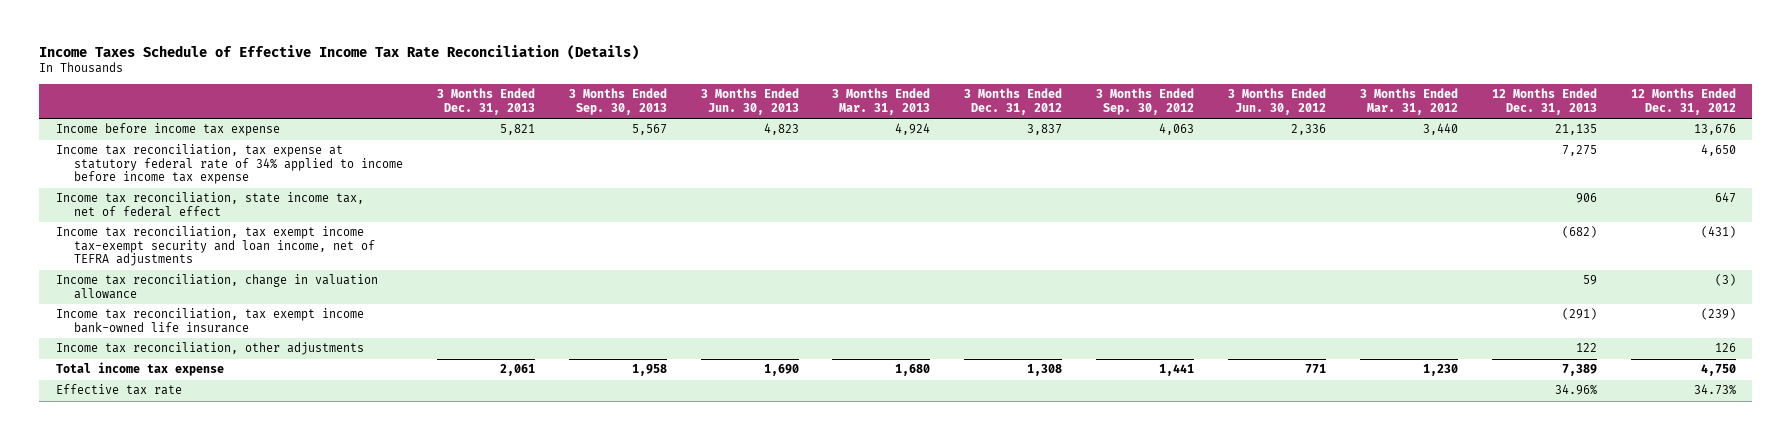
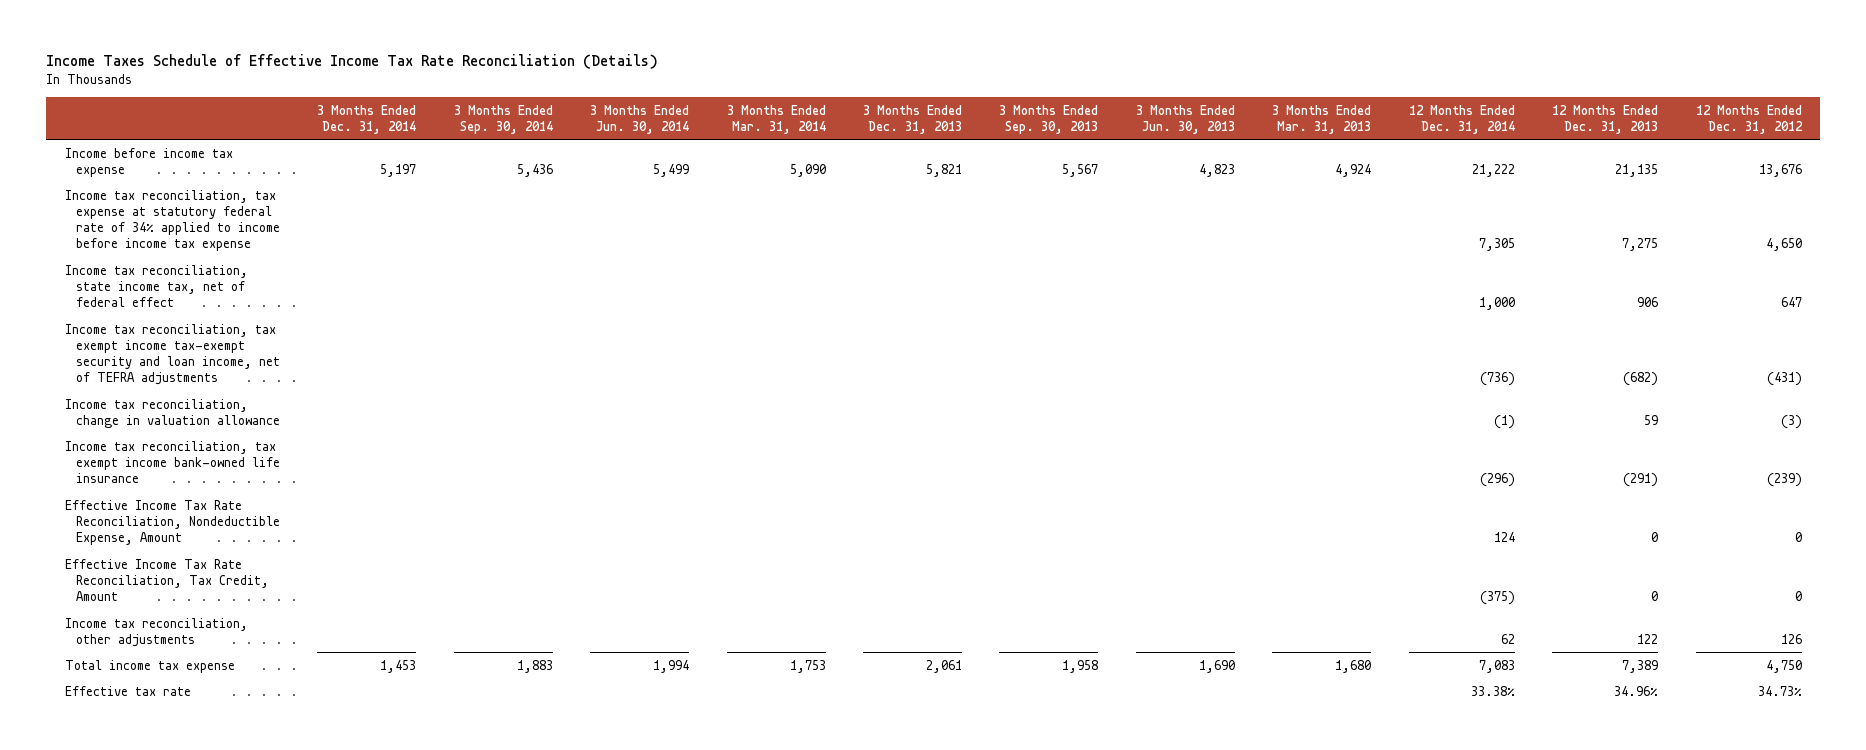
[964,88,1063,115] 3 Months Ended Dec. 31, 2012 -> none
[1096,88,1195,115] 3 Months Ended Sep. 30, 2012 -> none
[1227,88,1326,115] 3 Months Ended Jun. 30, 2012 -> none
[1359,88,1458,115] 3 Months Ended Mar. 31, 2012 -> none
none -> [317,104,417,134] 3 Months Ended Dec. 31, 2014
none -> [453,104,553,134] 3 Months Ended Sep. 30, 2014
none -> [590,104,690,134] 3 Months Ended Jun. 30, 2014
none -> [726,104,826,134] 3 Months Ended Mar. 31, 2014
none -> [1408,104,1515,134] 12 Months Ended Dec. 31, 2014
none -> [64,499,280,545] Effective Income Tax Rate Reconciliation, Nondeductible Expense, Amount
none -> [64,558,269,601] Effective Income Tax Rate Reconciliation, Tax Credit, Amount

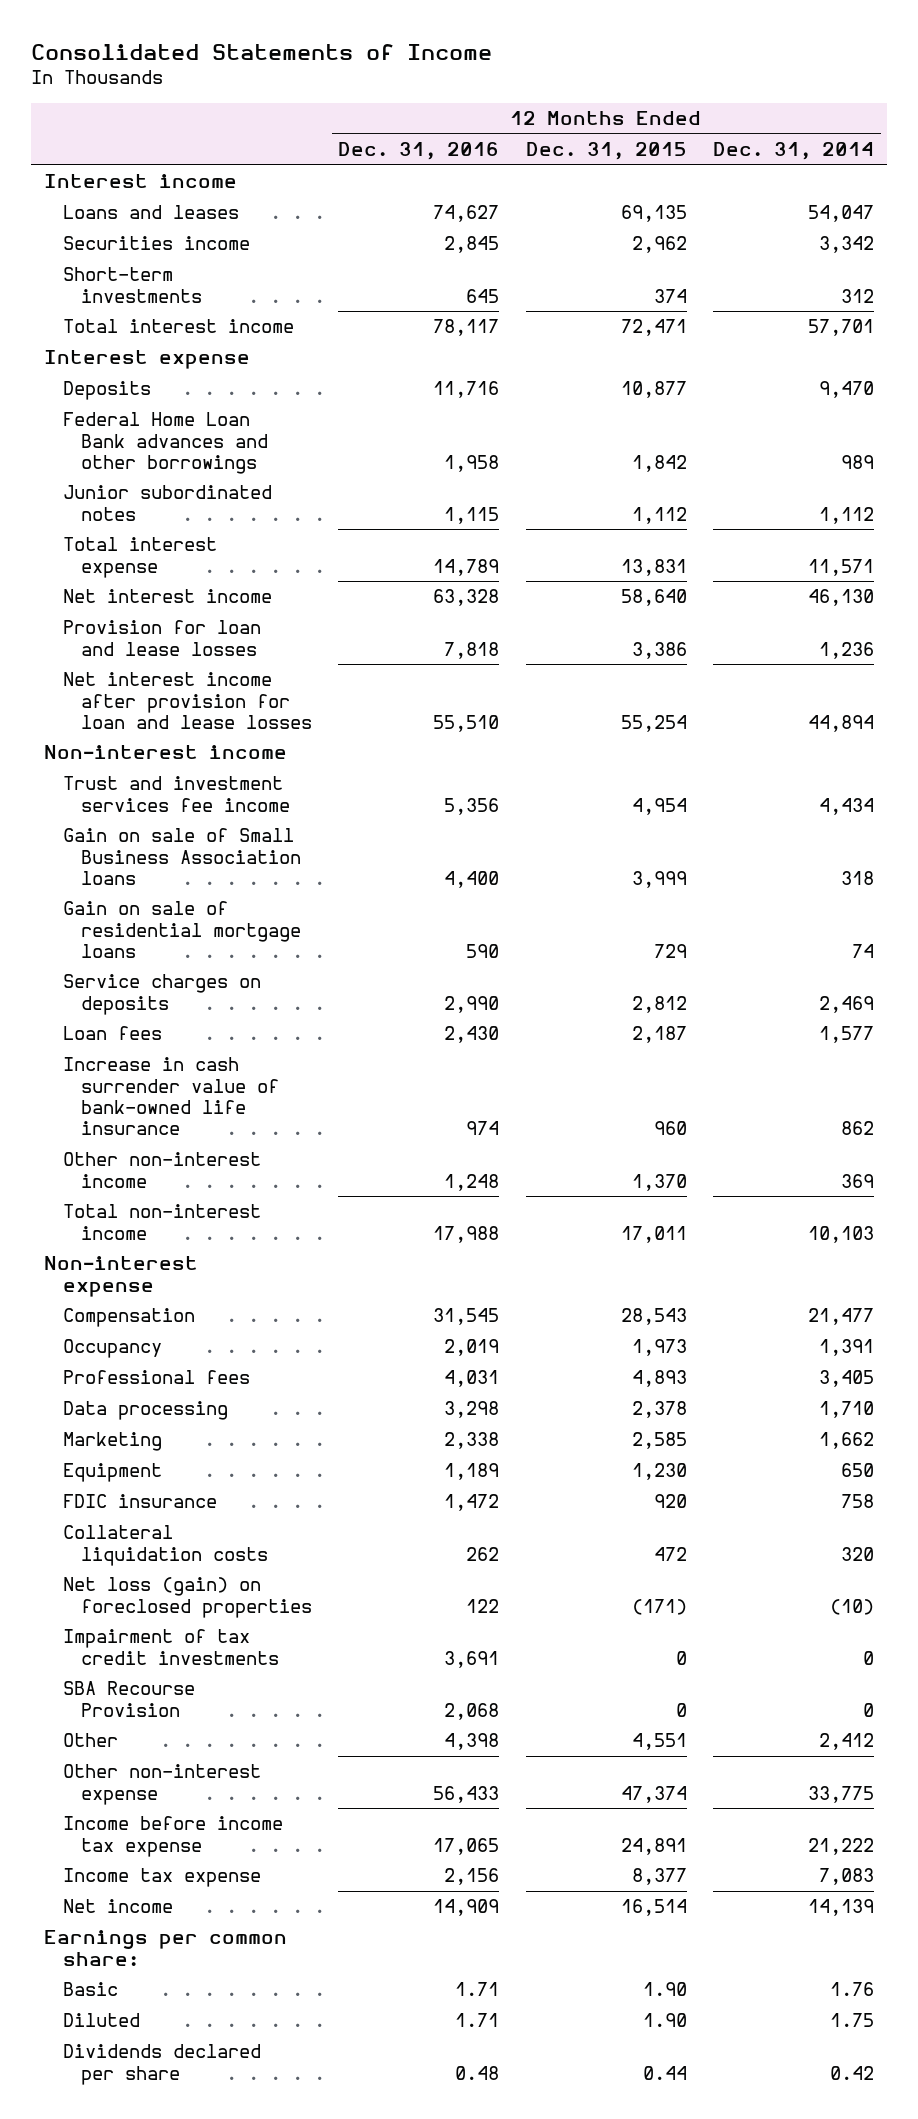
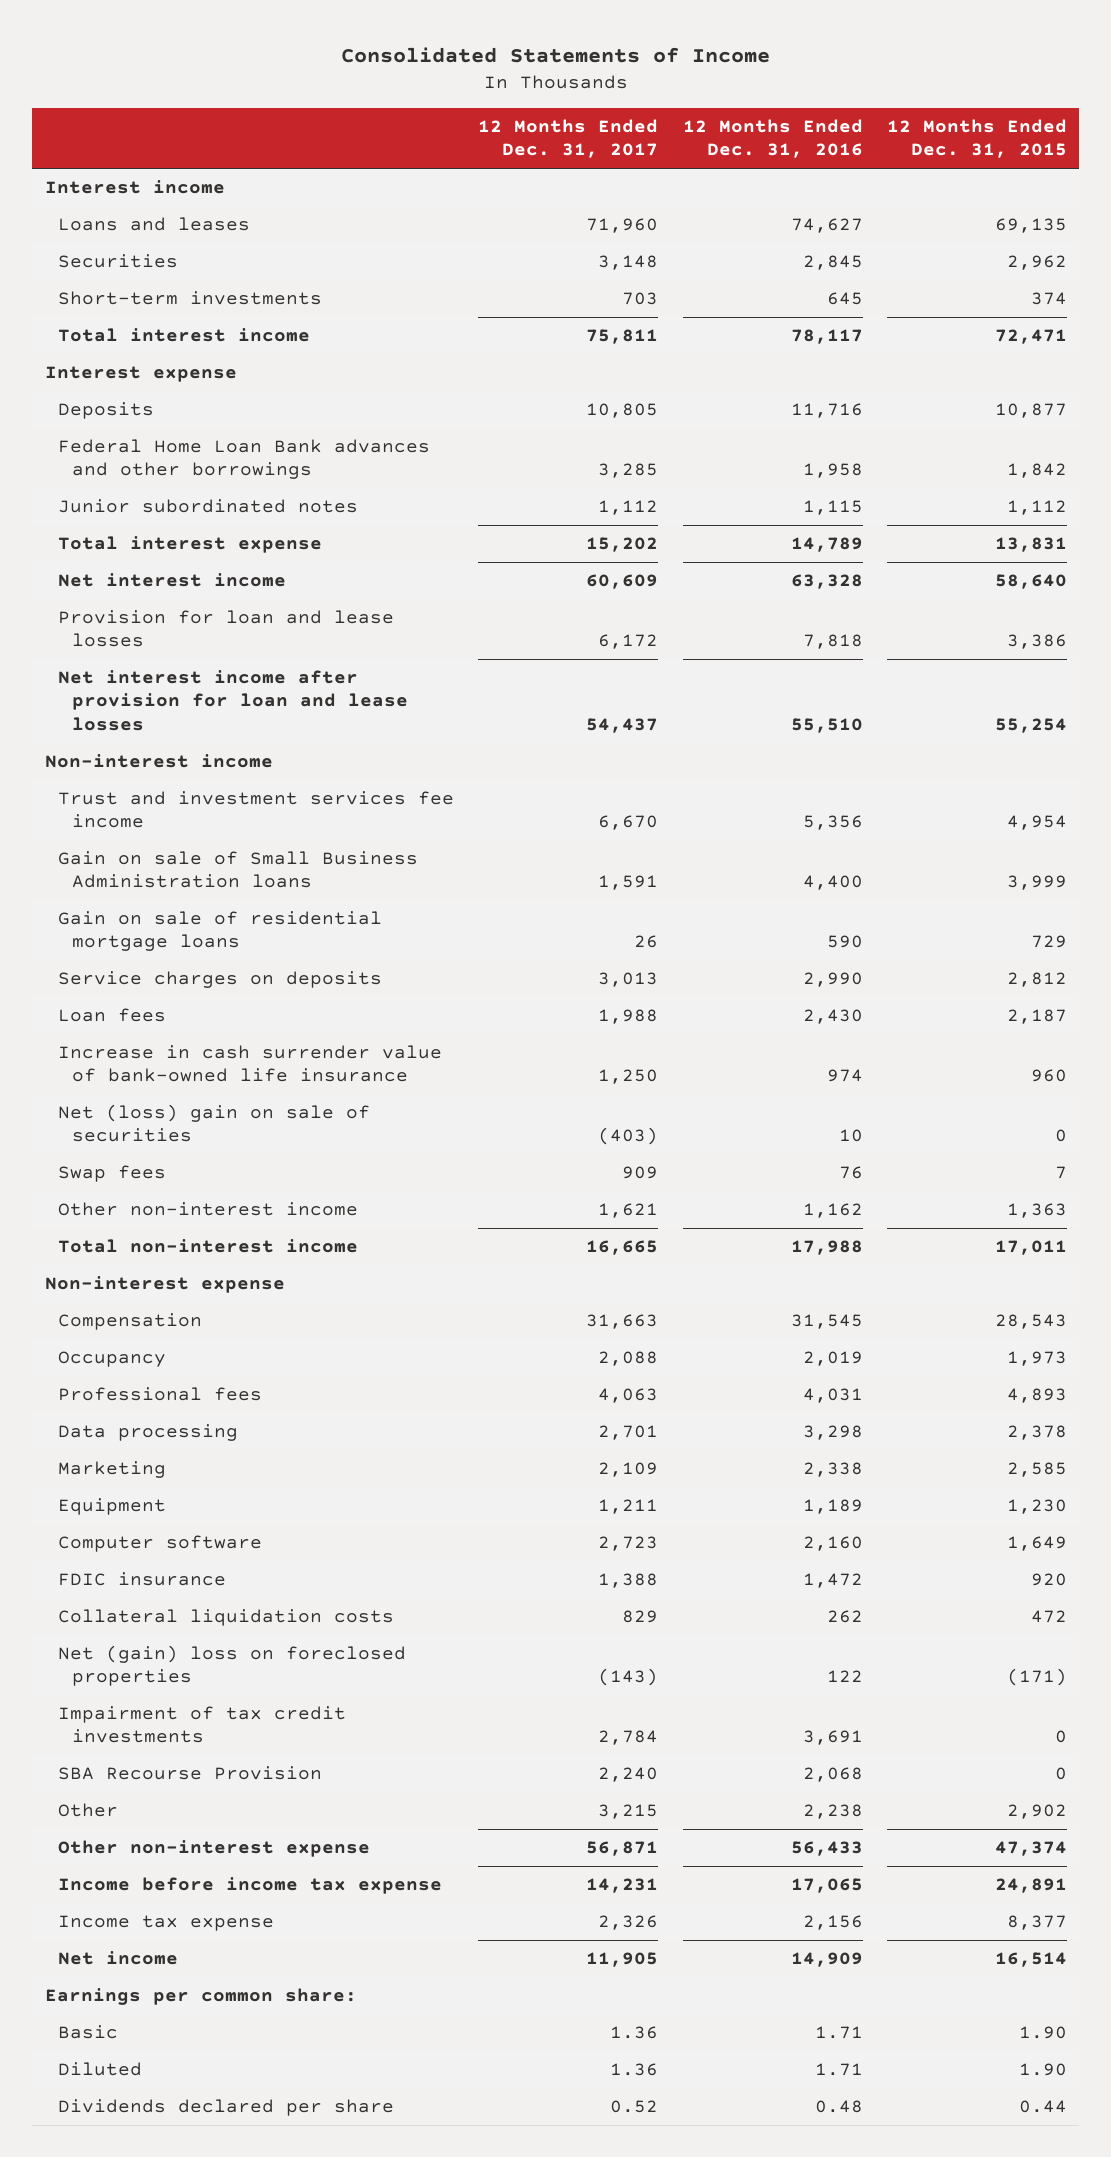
[712,142,874,161] Dec. 31, 2014 -> none
none -> [478,118,659,159] 12 Months Ended Dec. 31, 2017
[62,236,250,251] Securities income -> [58,254,179,269] Securities
[62,828,301,885] Gain on sale of Small Business Association loans -> [58,851,419,889] Gain on sale of Small Business Administration loans
none -> [58,1104,371,1143] Net (loss) gain on sale of securities
none -> [58,1165,167,1183] Swap fees
[444,1173,500,1191] 1,248 -> [802,1203,863,1219] 1,162
[631,1173,687,1191] 1,370 -> [1006,1203,1067,1219] 1,363
none -> [58,1535,263,1553] Computer software
[62,1577,312,1618] Net loss (gain) on foreclosed properties -> [58,1645,407,1687] Net (gain) loss on foreclosed properties
[444,1733,500,1751] 4,398 -> [802,1804,863,1820] 2,238
[631,1733,687,1751] 4,551 -> [1006,1804,1067,1820] 2,902

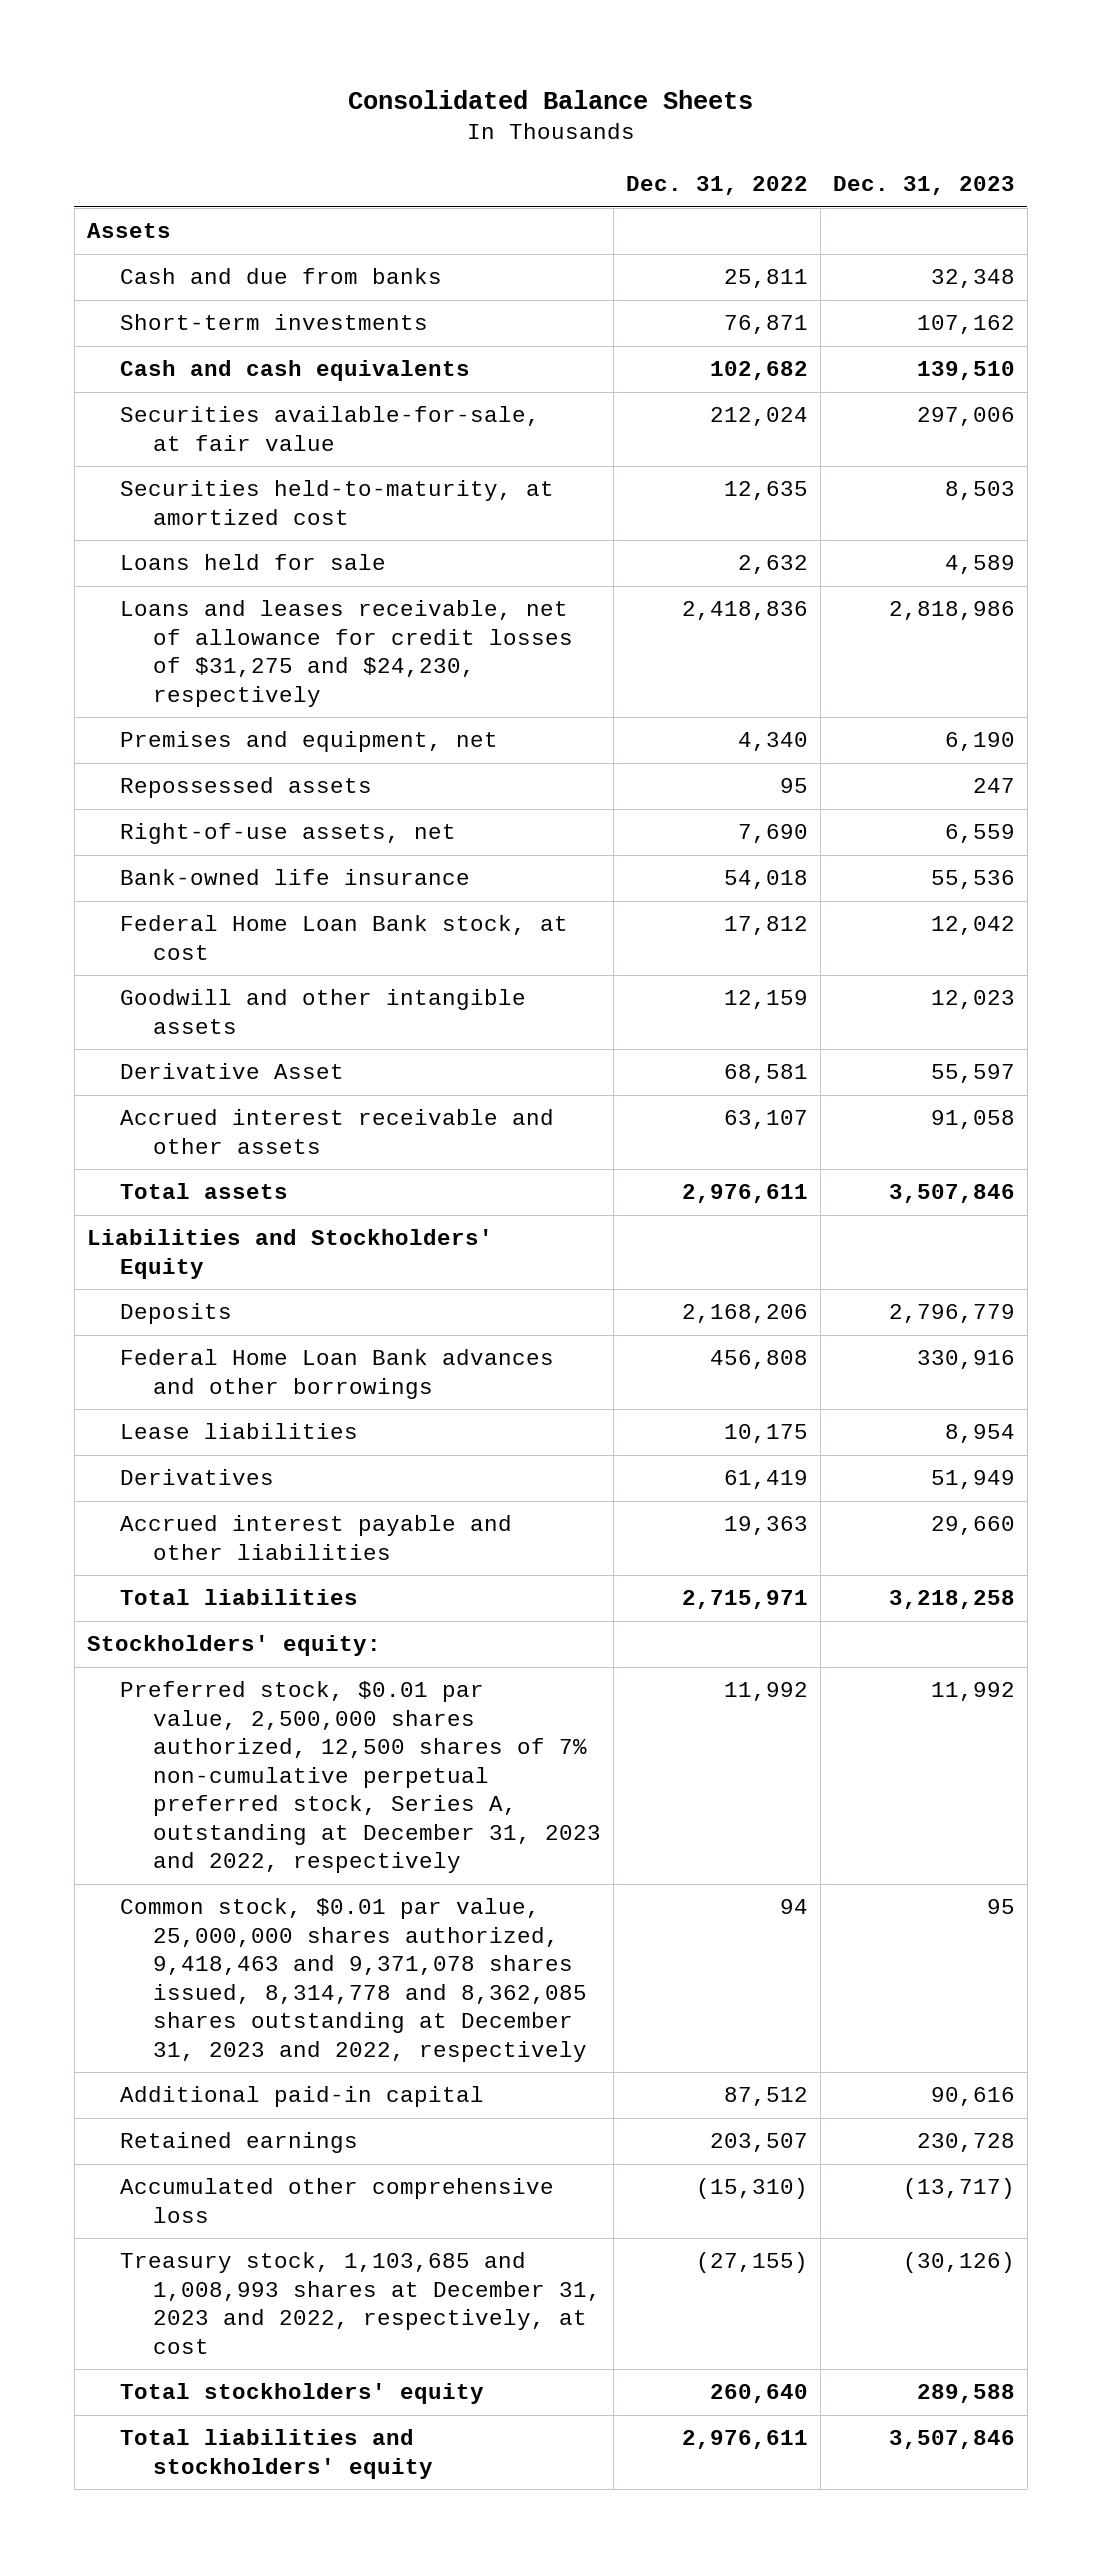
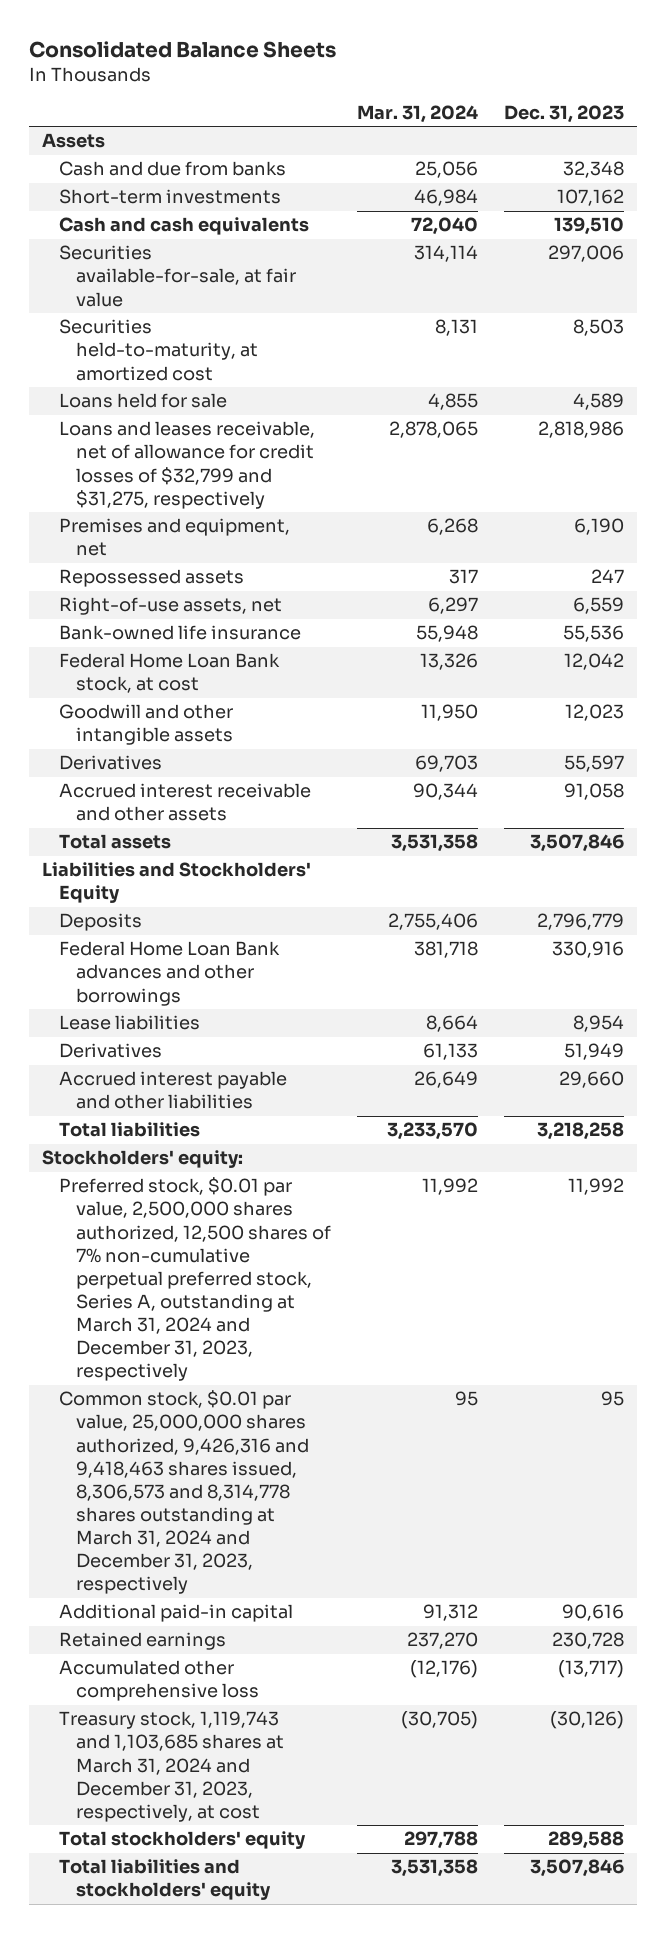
[626,176,809,196] Dec. 31, 2022 -> none
none -> [356,104,478,123] Mar. 31, 2024
[119,600,574,707] Loans and leases receivable, net of allowance for credit losses of $31,275 and $24,230, respectively -> [59,421,316,509] Loans and leases receivable, net of allowance for credit losses of $32,799 and $31,275, respectively
[119,1063,344,1080] Derivative Asset -> [59,755,163,771] Derivatives
[119,1681,602,1874] Preferred stock, $0.01 par value, 2,500,000 shares authorized, 12,500 shares of 7% non-cumulative perpetual preferred stock, Series A, outstanding at December 31, 2023 and 2022, respectively -> [59,1177,332,1382] Preferred stock, $0.01 par value, 2,500,000 shares authorized, 12,500 shares of 7% non-cumulative perpetual preferred stock, Series A, outstanding at March 31, 2024 and December 31, 2023, respectively
[119,1898,588,2062] Common stock, $0.01 par value, 25,000,000 shares authorized, 9,418,463 and 9,371,078 shares issued, 8,314,778 and 8,362,085 shares outstanding at December 31, 2023 and 2022, respectively -> [59,1390,310,1595] Common stock, $0.01 par value, 25,000,000 shares authorized, 9,426,316 and 9,418,463 shares issued, 8,306,573 and 8,314,778 shares outstanding at March 31, 2024 and December 31, 2023, respectively
[119,2252,602,2354] Treasury stock, 1,103,685 and 1,008,993 shares at December 31, 2023 and 2022, respectively, at cost -> [59,1711,285,1822] Treasury stock, 1,119,743 and 1,103,685 shares at March 31, 2024 and December 31, 2023, respectively, at cost

